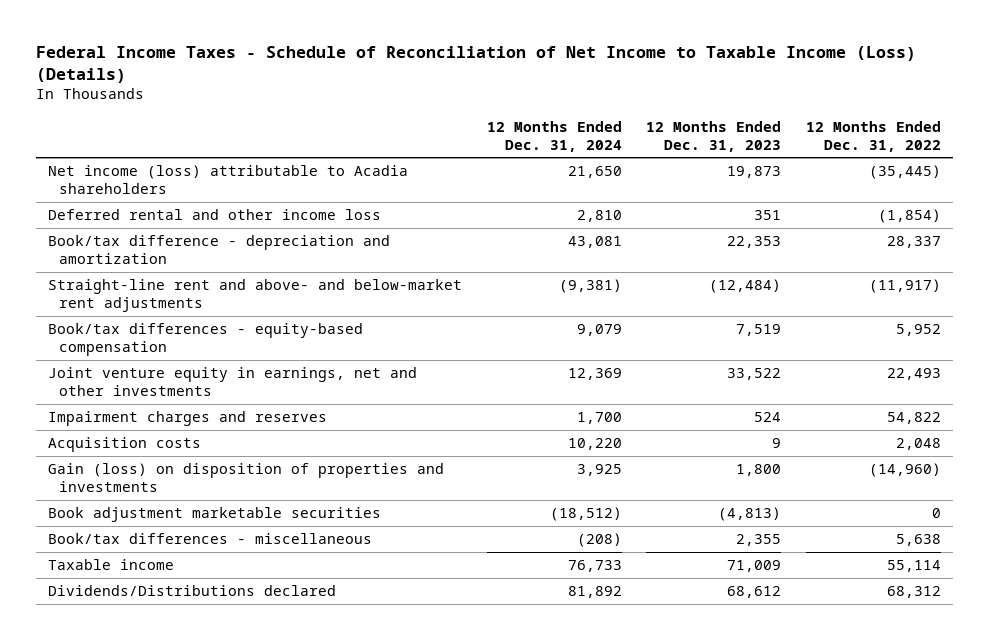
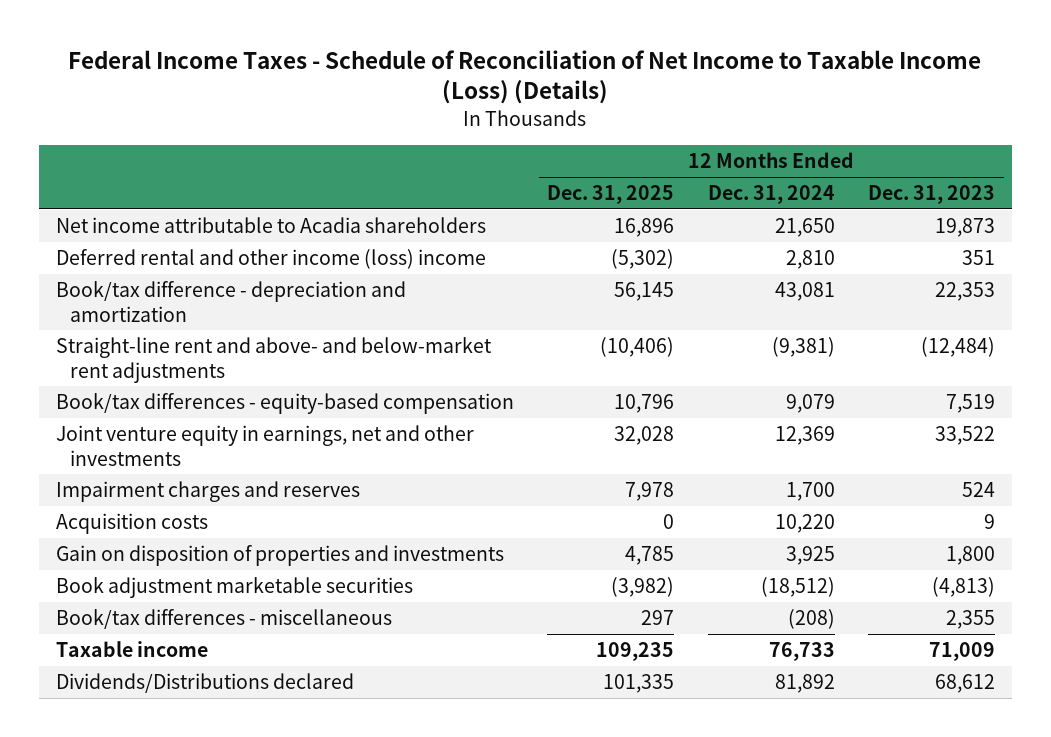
[805,120,941,152] 12 Months Ended Dec. 31, 2022 -> none
none -> [547,185,675,205] Dec. 31, 2025
[48,164,409,194] Net income (loss) attributable to Acadia shareholders -> [55,216,486,233] Net income attributable to Acadia shareholders
[48,208,382,220] Deferred rental and other income loss -> [55,248,486,269] Deferred rental and other income (loss) income
[48,462,445,492] Gain (loss) on disposition of properties and investments -> [55,544,504,566] Gain on disposition of properties and investments

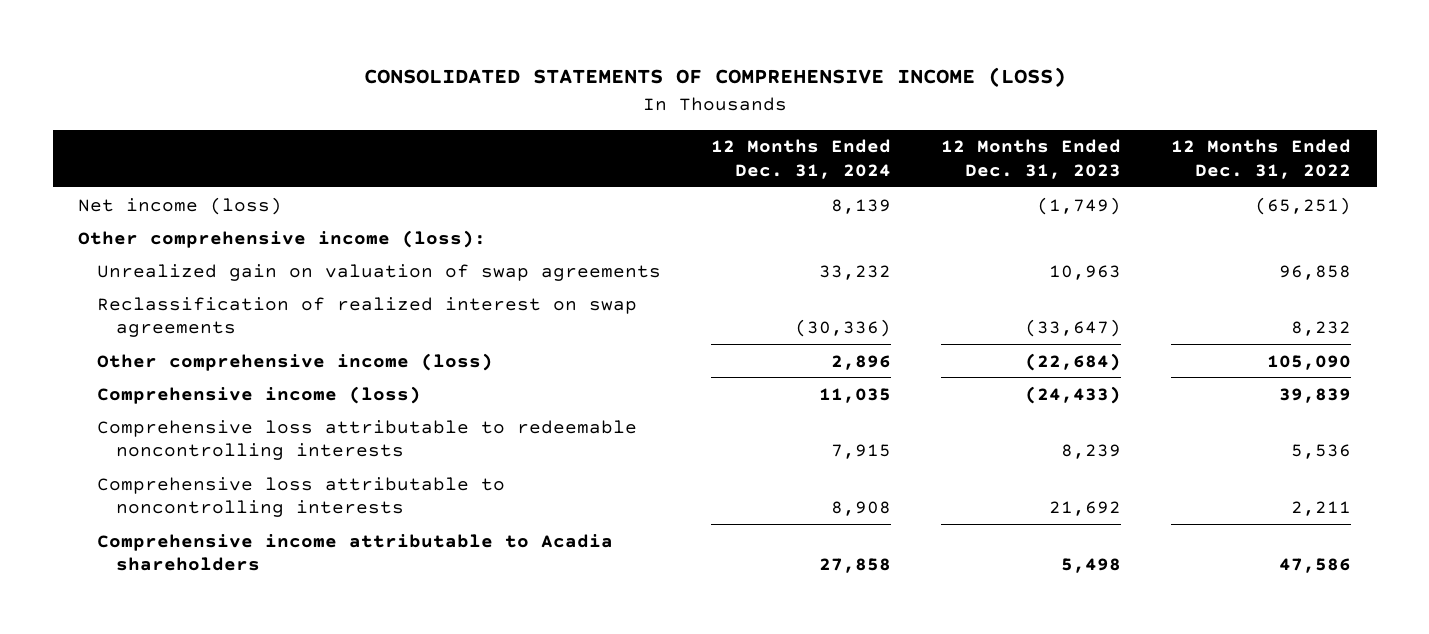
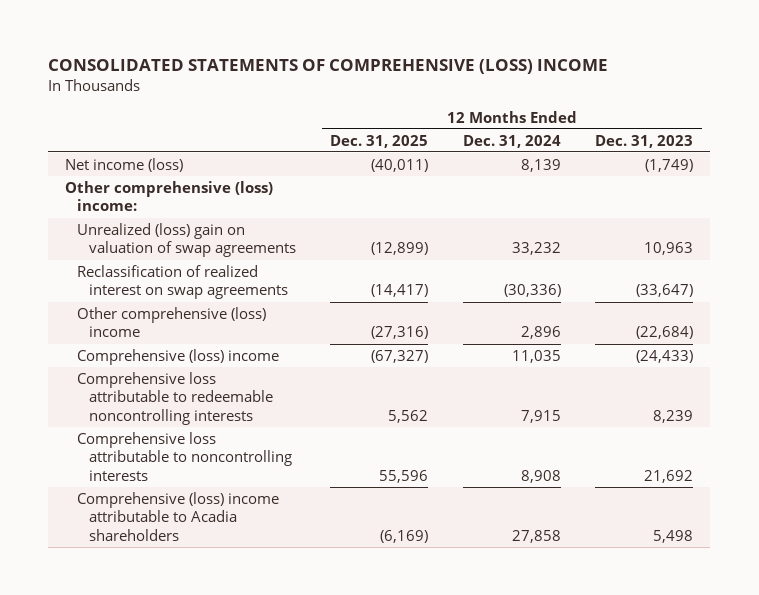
[363,67,1066,88] CONSOLIDATED STATEMENTS OF COMPREHENSIVE INCOME (LOSS) -> [48,59,609,75] CONSOLIDATED STATEMENTS OF COMPREHENSIVE (LOSS) INCOME
[1171,139,1352,179] 12 Months Ended Dec. 31, 2022 -> none
none -> [330,134,429,148] Dec. 31, 2025
[77,229,486,248] Other comprehensive income (loss): -> [65,180,274,212] Other comprehensive (loss) income:
[97,263,662,281] Unrealized gain on valuation of swap agreements -> [77,222,297,258] Unrealized (loss) gain on valuation of swap agreements
[97,352,494,371] Other comprehensive income (loss) -> [77,306,267,338] Other comprehensive (loss) income
[97,385,422,404] Comprehensive income (loss) -> [77,348,280,365] Comprehensive (loss) income
[97,533,614,572] Comprehensive income attributable to Acadia shareholders -> [77,491,280,541] Comprehensive (loss) income attributable to Acadia shareholders

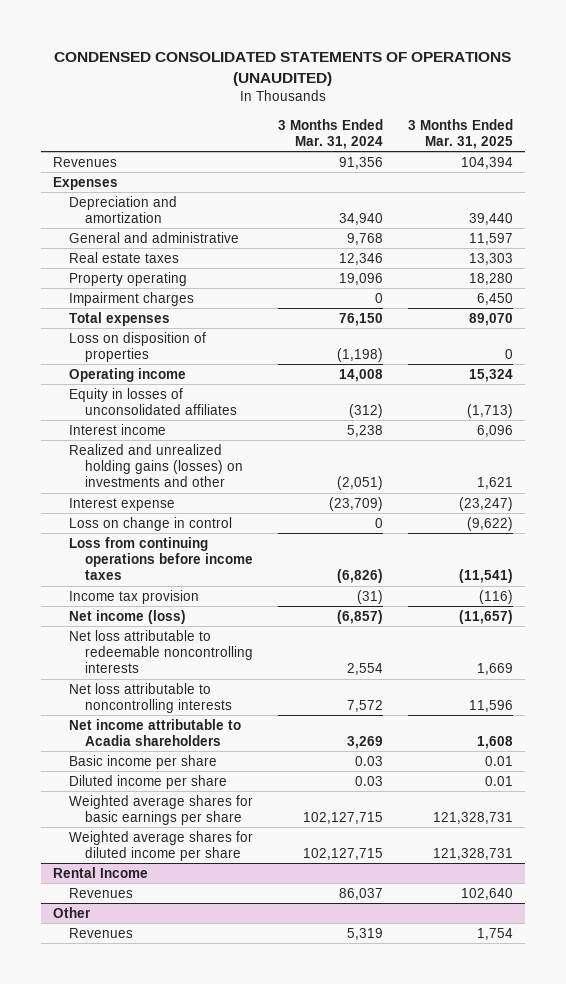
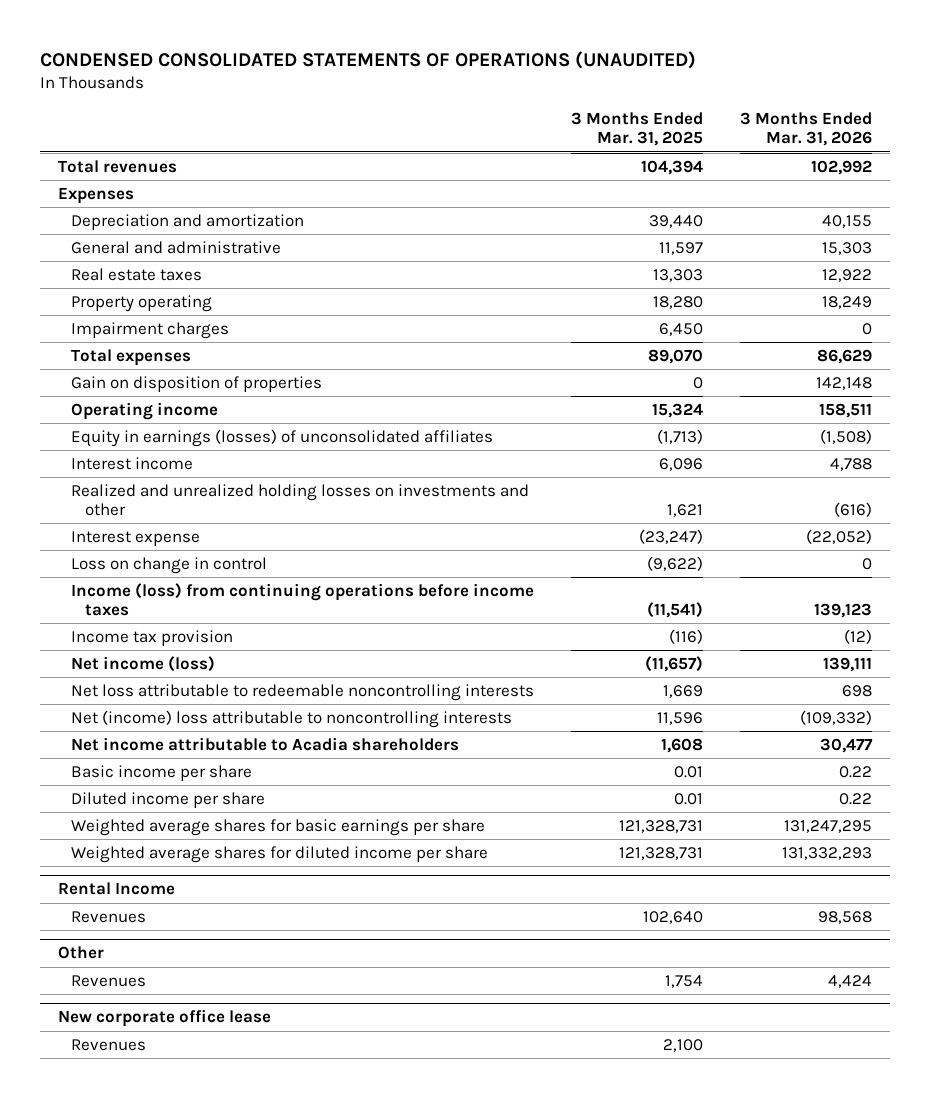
[277,118,383,149] 3 Months Ended Mar. 31, 2024 -> none
none -> [739,111,872,147] 3 Months Ended Mar. 31, 2026
[53,156,118,167] Revenues -> [57,159,177,173] Total revenues
[69,331,207,362] Loss on disposition of properties -> [71,375,323,392] Gain on disposition of properties
[69,387,237,415] Equity in losses of unconsolidated affiliates -> [71,428,494,447] Equity in earnings (losses) of unconsolidated affiliates
[69,443,243,488] Realized and unrealized holding gains (losses) on investments and other -> [71,483,530,517] Realized and unrealized holding losses on investments and other
[69,536,253,581] Loss from continuing operations before income taxes -> [71,582,535,617] Income (loss) from continuing operations before income taxes
[69,682,232,713] Net loss attributable to noncontrolling interests -> [71,709,513,728] Net (income) loss attributable to noncontrolling interests
none -> [57,1009,271,1028] New corporate office lease
none -> [71,1038,147,1051] Revenues

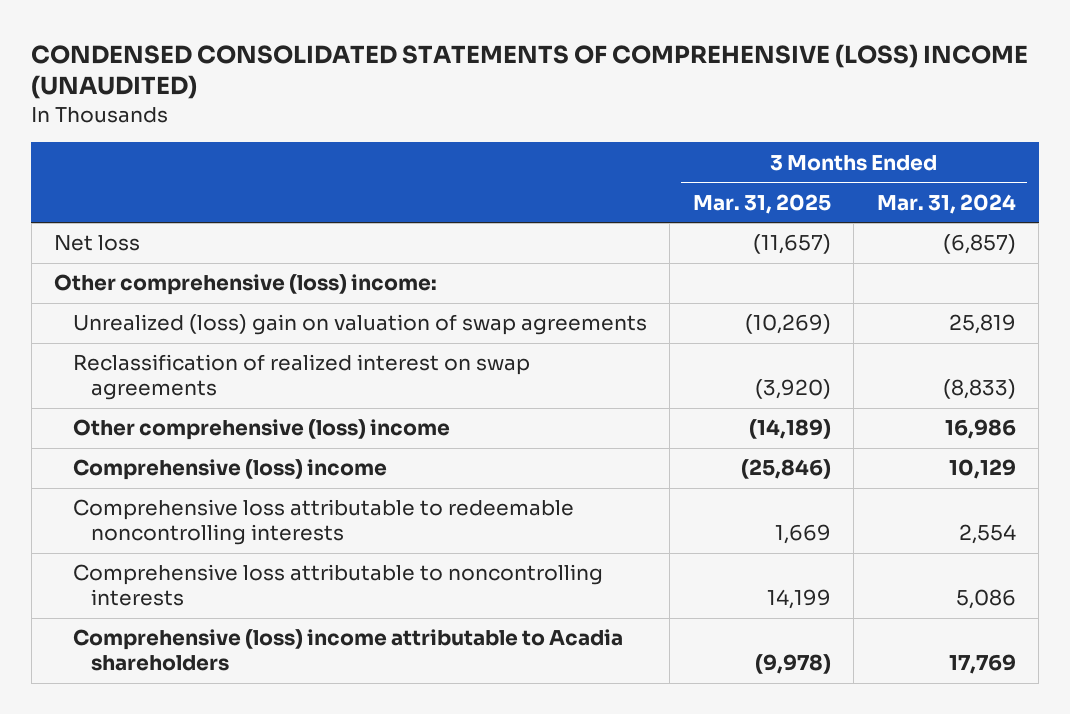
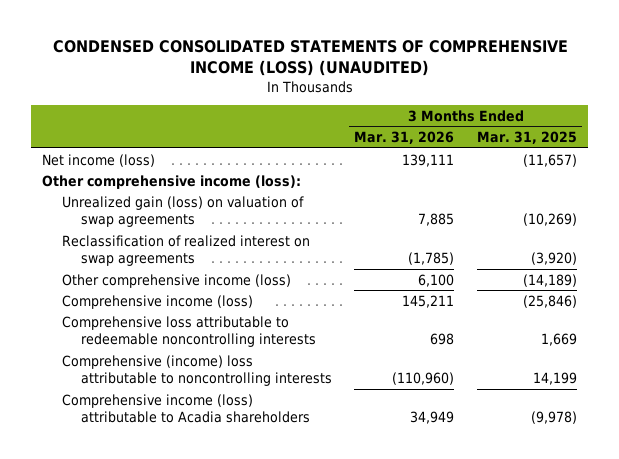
[31,43,1029,100] CONDENSED CONSOLIDATED STATEMENTS OF COMPREHENSIVE (LOSS) INCOME (UNAUDITED) -> [52,40,568,77] CONDENSED CONSOLIDATED STATEMENTS OF COMPREHENSIVE INCOME (LOSS) (UNAUDITED)
[876,193,1016,214] Mar. 31, 2024 -> none
none -> [354,131,455,145] Mar. 31, 2026
[54,235,141,252] Net loss -> [42,153,156,167] Net income (loss)
[54,274,438,296] Other comprehensive (loss) income: -> [42,174,302,189] Other comprehensive income (loss):
[72,314,647,336] Unrealized (loss) gain on valuation of swap agreements -> [61,195,304,227] Unrealized gain (loss) on valuation of swap agreements
[72,419,450,441] Other comprehensive (loss) income -> [61,273,291,288] Other comprehensive income (loss)
[72,459,387,481] Comprehensive (loss) income -> [61,294,253,309] Comprehensive income (loss)
[72,564,603,607] Comprehensive loss attributable to noncontrolling interests -> [61,354,333,386] Comprehensive (income) loss attributable to noncontrolling interests
[72,629,623,672] Comprehensive (loss) income attributable to Acadia shareholders -> [61,393,311,423] Comprehensive income (loss) attributable to Acadia shareholders

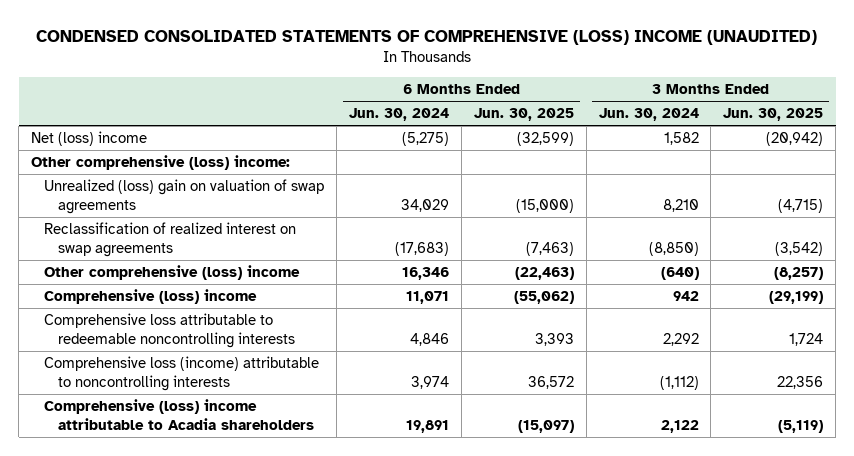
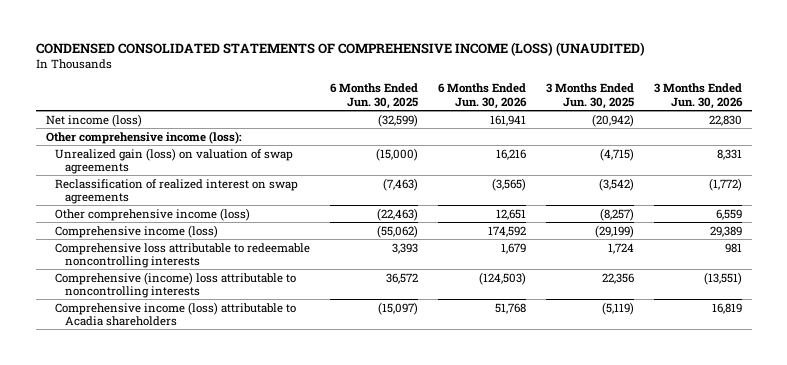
[36,29,818,45] CONDENSED CONSOLIDATED STATEMENTS OF COMPREHENSIVE (LOSS) INCOME (UNAUDITED) -> [35,42,645,57] CONDENSED CONSOLIDATED STATEMENTS OF COMPREHENSIVE INCOME (LOSS) (UNAUDITED)
[349,108,450,122] Jun. 30, 2024 -> none
[598,108,699,122] Jun. 30, 2024 -> none
none -> [437,83,527,109] 6 Months Ended Jun. 30, 2026
none -> [653,83,743,109] 3 Months Ended Jun. 30, 2026
[30,131,147,147] Net (loss) income -> [45,113,142,127] Net income (loss)
[30,155,290,171] Other comprehensive (loss) income: -> [45,130,242,144] Other comprehensive income (loss):
[44,179,325,215] Unrealized (loss) gain on valuation of swap agreements -> [55,147,294,175] Unrealized gain (loss) on valuation of swap agreements
[44,265,301,281] Other comprehensive (loss) income -> [55,207,251,221] Other comprehensive income (loss)
[44,289,258,305] Comprehensive (loss) income -> [55,224,219,238] Comprehensive income (loss)
[44,356,320,392] Comprehensive loss (income) attributable to noncontrolling interests -> [55,271,297,299] Comprehensive (income) loss attributable to noncontrolling interests
[44,399,315,431] Comprehensive (loss) income attributable to Acadia shareholders -> [55,301,297,327] Comprehensive income (loss) attributable to Acadia shareholders

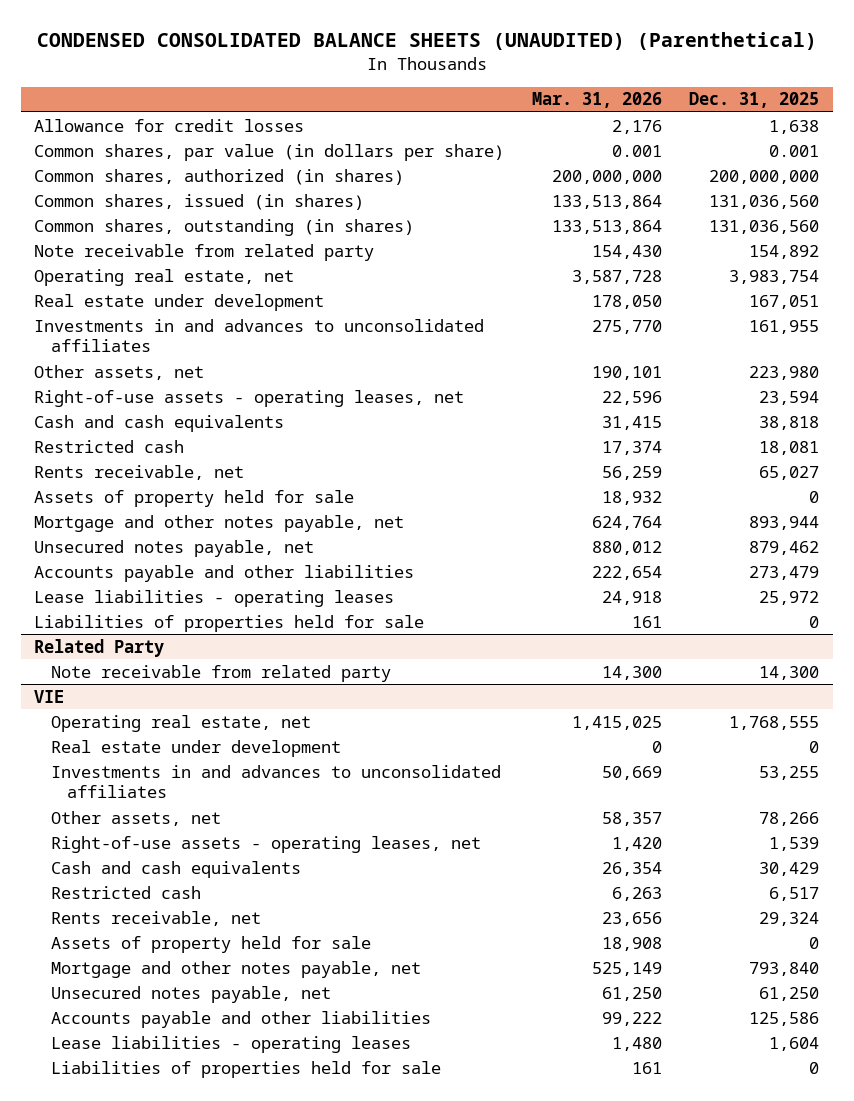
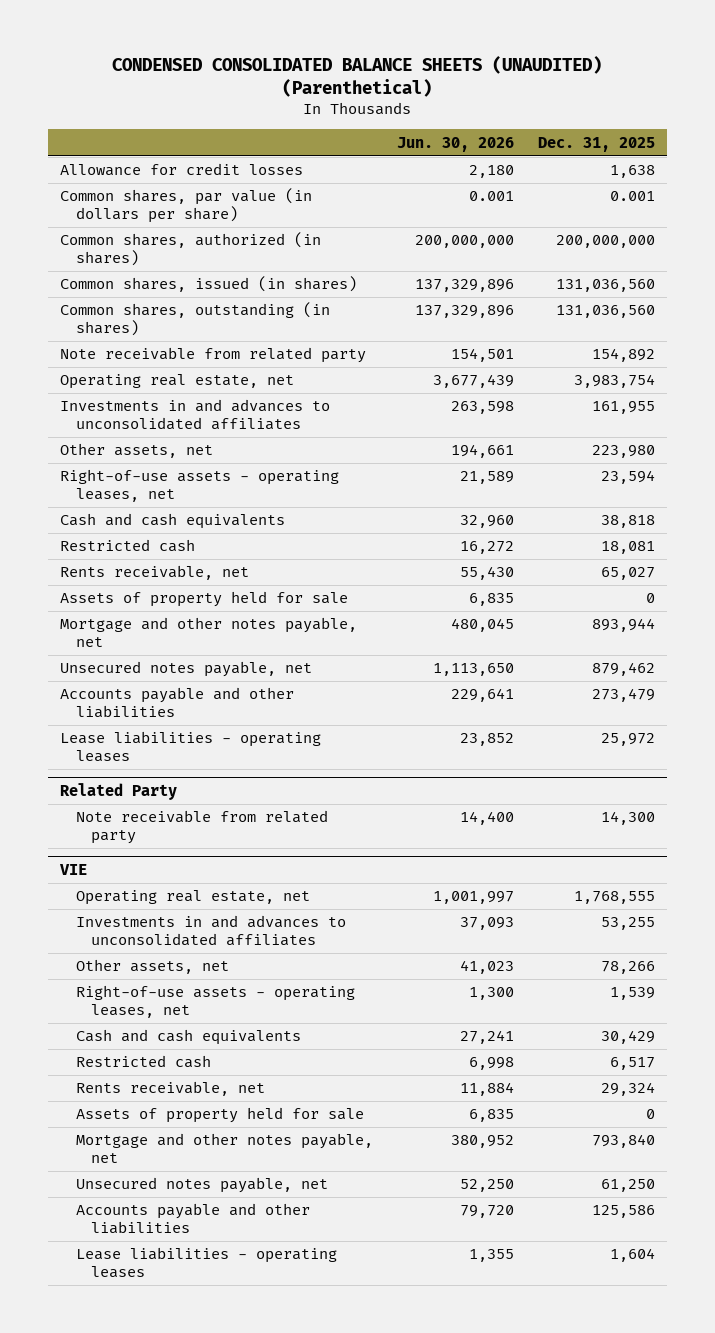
[531,92,662,109] Mar. 31, 2026 -> none
none -> [396,136,514,152] Jun. 30, 2026
[34,293,325,311] Real estate under development -> none
[34,614,425,632] Liabilities of properties held for sale -> none
[50,739,341,757] Real estate under development -> none
[50,1060,441,1078] Liabilities of properties held for sale -> none

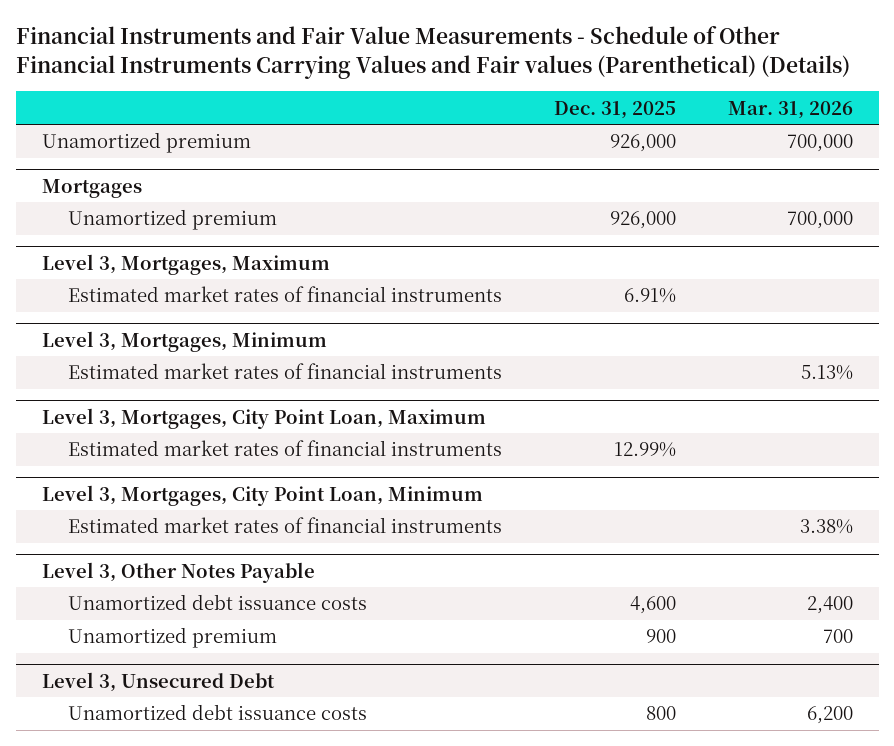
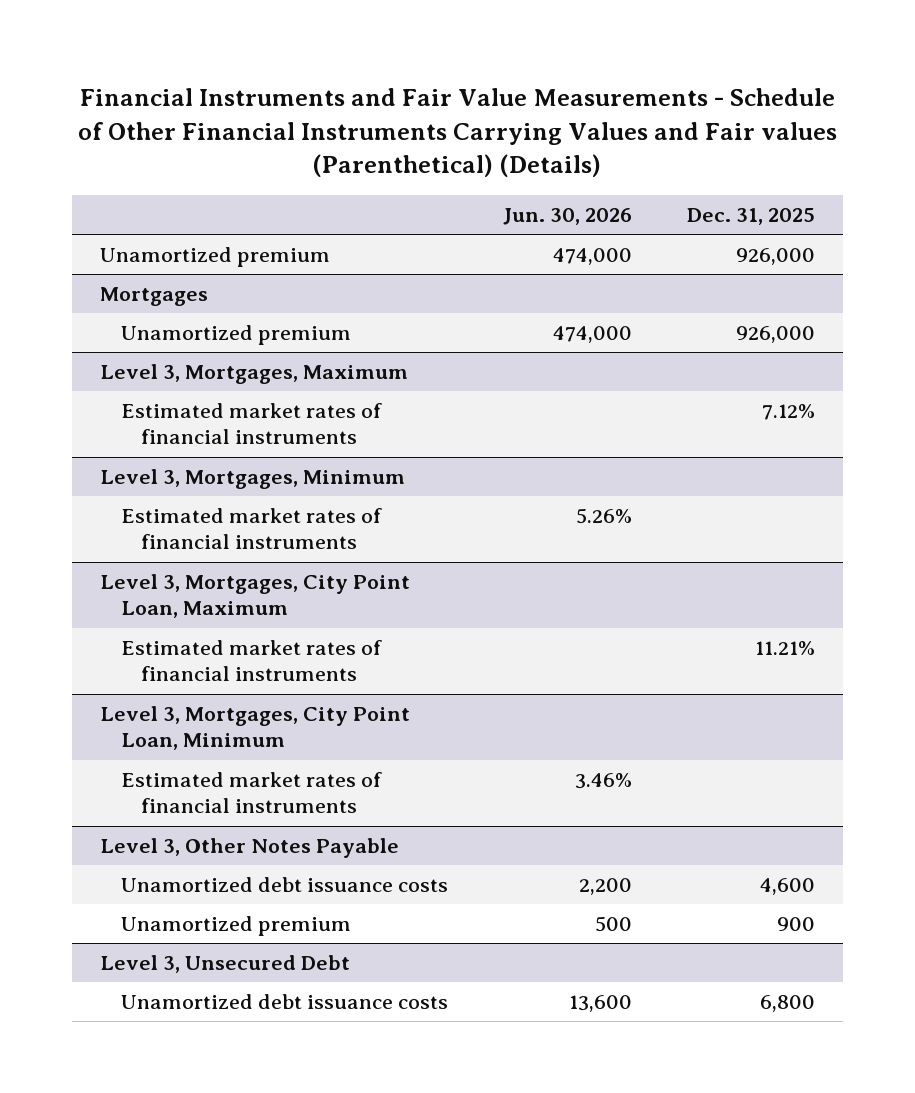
[727,100,853,119] Mar. 31, 2026 -> none
none -> [502,208,632,226] Jun. 30, 2026
[623,288,676,304] 6.91% -> [762,404,816,421] 7.12%
[613,442,676,458] 12.99% -> [755,641,816,656] 11.21%
[645,706,676,721] 800 -> [760,995,816,1013] 6,800

